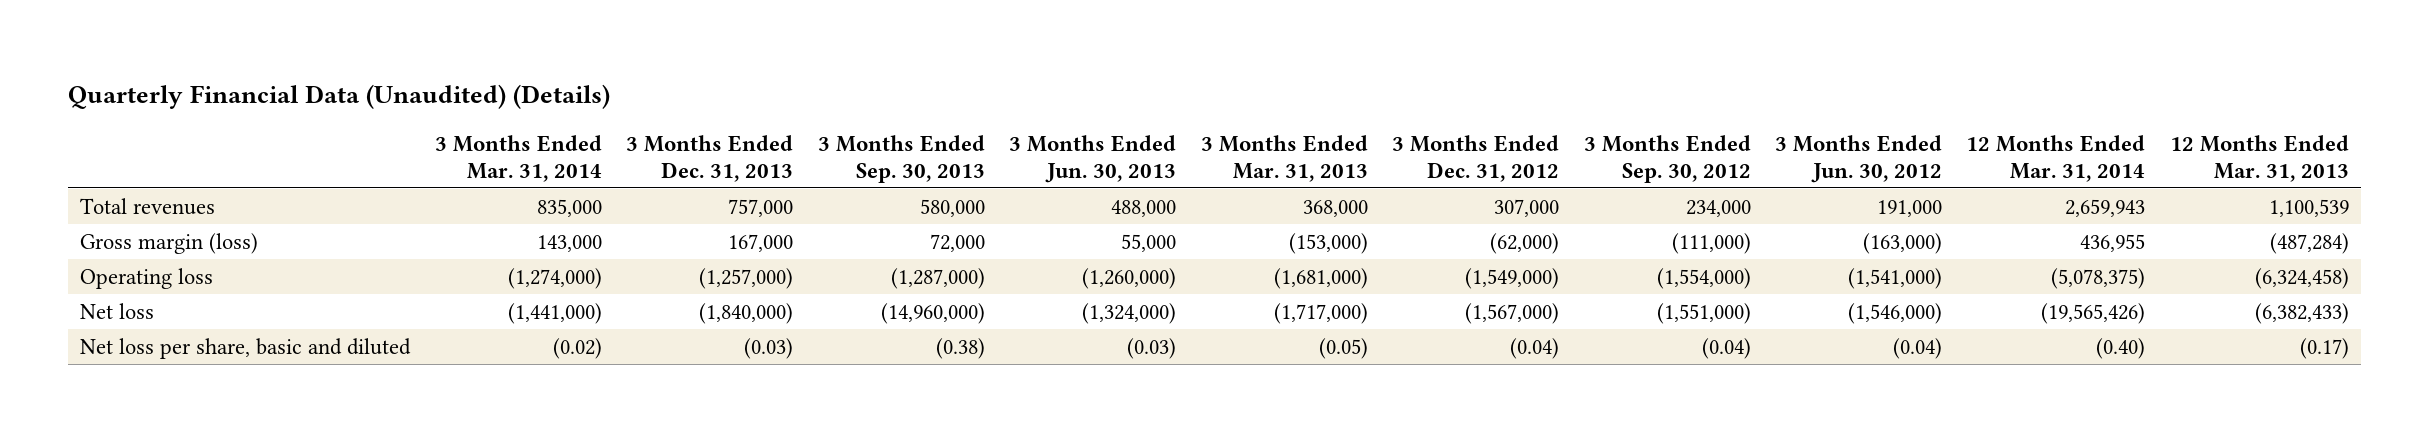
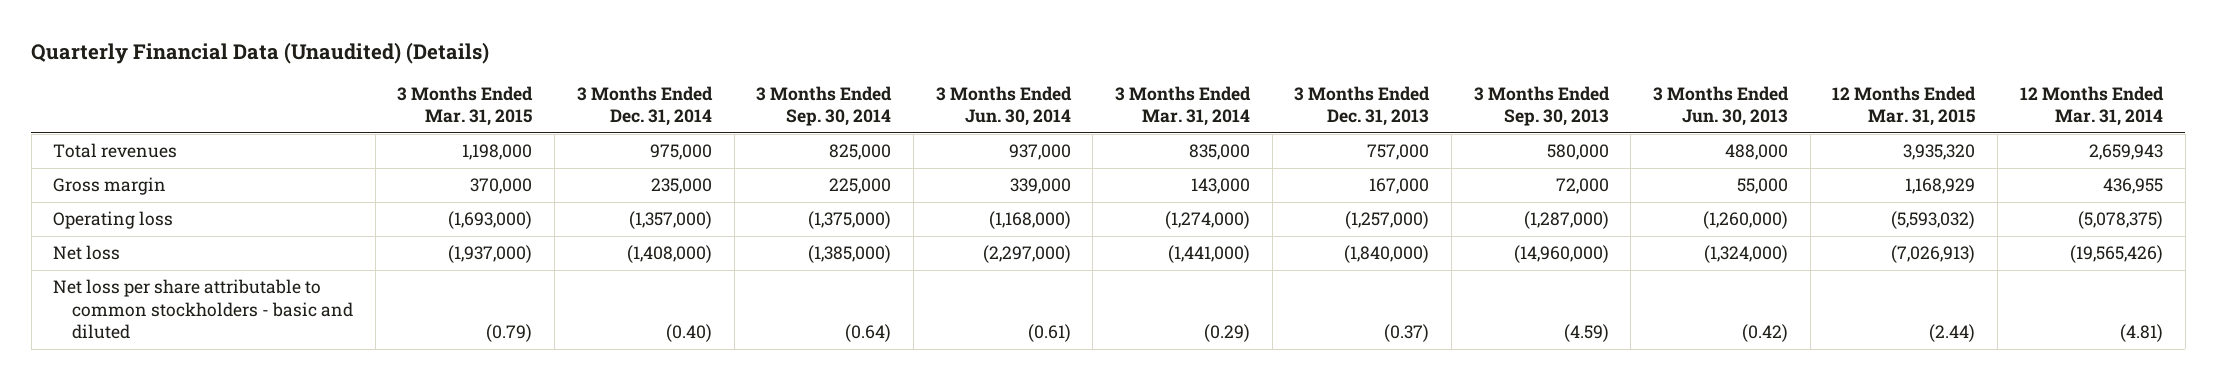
[1200,134,1368,182] 3 Months Ended Mar. 31, 2013 -> none
[1392,134,1560,182] 3 Months Ended Dec. 31, 2012 -> none
[1583,134,1751,183] 3 Months Ended Sep. 30, 2012 -> none
[1775,134,1943,183] 3 Months Ended Jun. 30, 2012 -> none
[2169,134,2349,182] 12 Months Ended Mar. 31, 2013 -> none
none -> [397,85,534,127] 3 Months Ended Mar. 31, 2015
none -> [576,85,713,127] 3 Months Ended Dec. 31, 2014
none -> [756,85,893,127] 3 Months Ended Sep. 30, 2014
none -> [935,85,1072,127] 3 Months Ended Jun. 30, 2014
none -> [1832,85,1977,127] 12 Months Ended Mar. 31, 2015
[80,232,259,254] Gross margin (loss) -> [53,177,167,196] Gross margin
[80,337,412,359] Net loss per share, basic and diluted -> [53,279,354,340] Net loss per share attributable to common stockholders - basic and diluted
[552,337,602,359] (0.02) -> [1203,324,1250,343] (0.29)
[744,337,794,359] (0.03) -> [1384,324,1430,343] (0.37)
[935,337,985,359] (0.38) -> [1563,324,1609,343] (4.59)
[1127,337,1177,359] (0.03) -> [1742,324,1789,343] (0.42)
[2096,337,2146,359] (0.40) -> [2119,324,2163,343] (4.81)

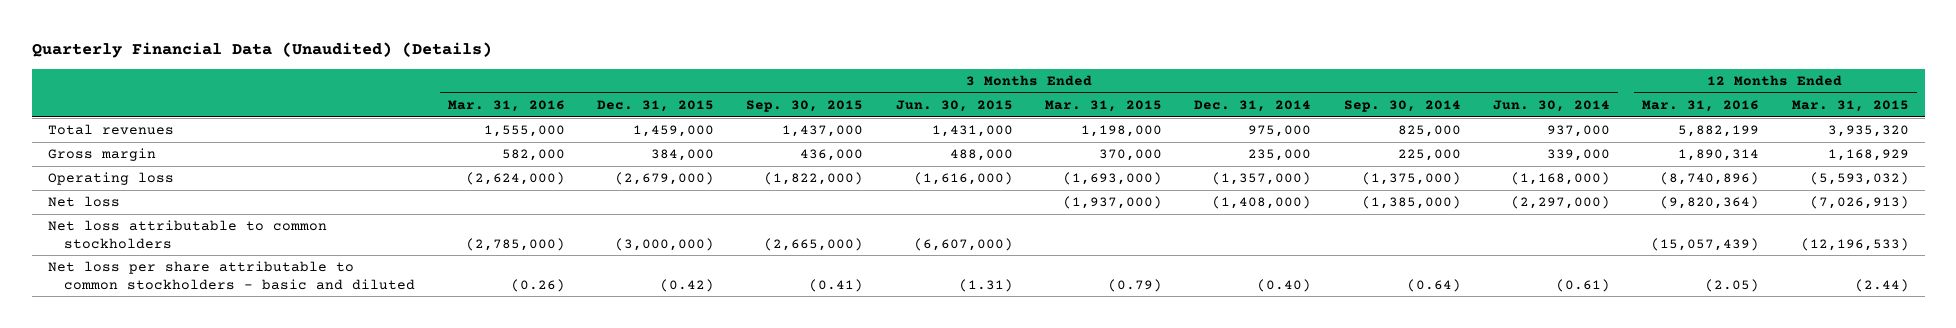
[1114,85,1251,127] 3 Months Ended Mar. 31, 2014 -> none
[1294,85,1431,127] 3 Months Ended Dec. 31, 2013 -> none
[1473,85,1610,127] 3 Months Ended Sep. 30, 2013 -> none
[1653,85,1790,127] 3 Months Ended Jun. 30, 2013 -> none
[2019,85,2164,127] 12 Months Ended Mar. 31, 2014 -> none
none -> [447,100,565,113] Mar. 31, 2016
none -> [597,100,715,113] Dec. 31, 2015
none -> [746,100,864,113] Sep. 30, 2015
none -> [895,100,1013,113] Jun. 30, 2015
none -> [1642,100,1760,113] Mar. 31, 2016
none -> [47,220,327,249] Net loss attributable to common stockholders

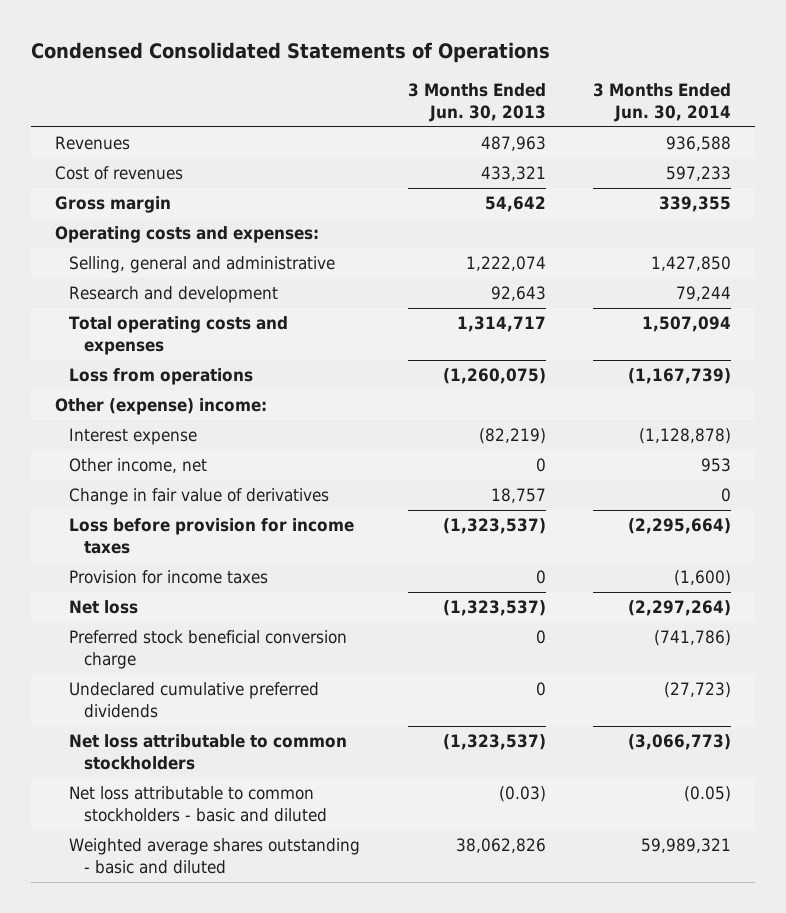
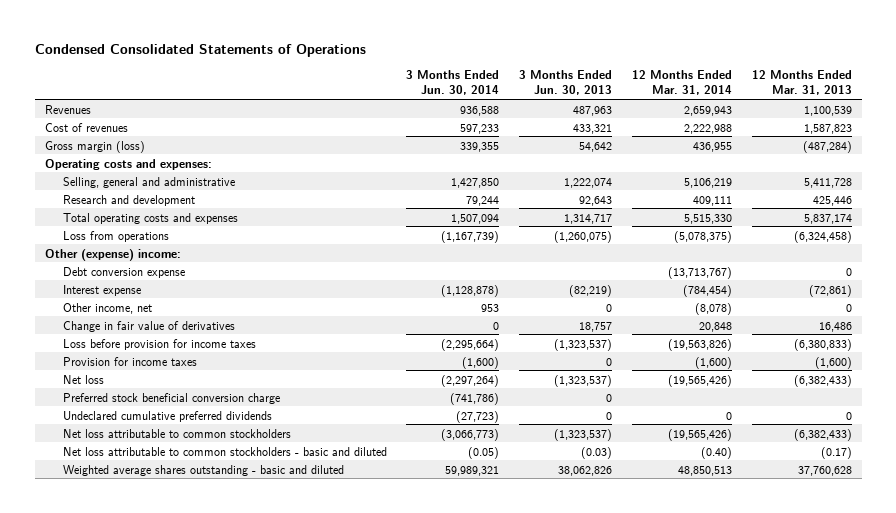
none -> [632,70,733,96] 12 Months Ended Mar. 31, 2014
none -> [751,70,852,96] 12 Months Ended Mar. 31, 2013
[54,196,171,214] Gross margin -> [44,140,145,153] Gross margin (loss)
none -> [62,266,185,278] Debt conversion expense

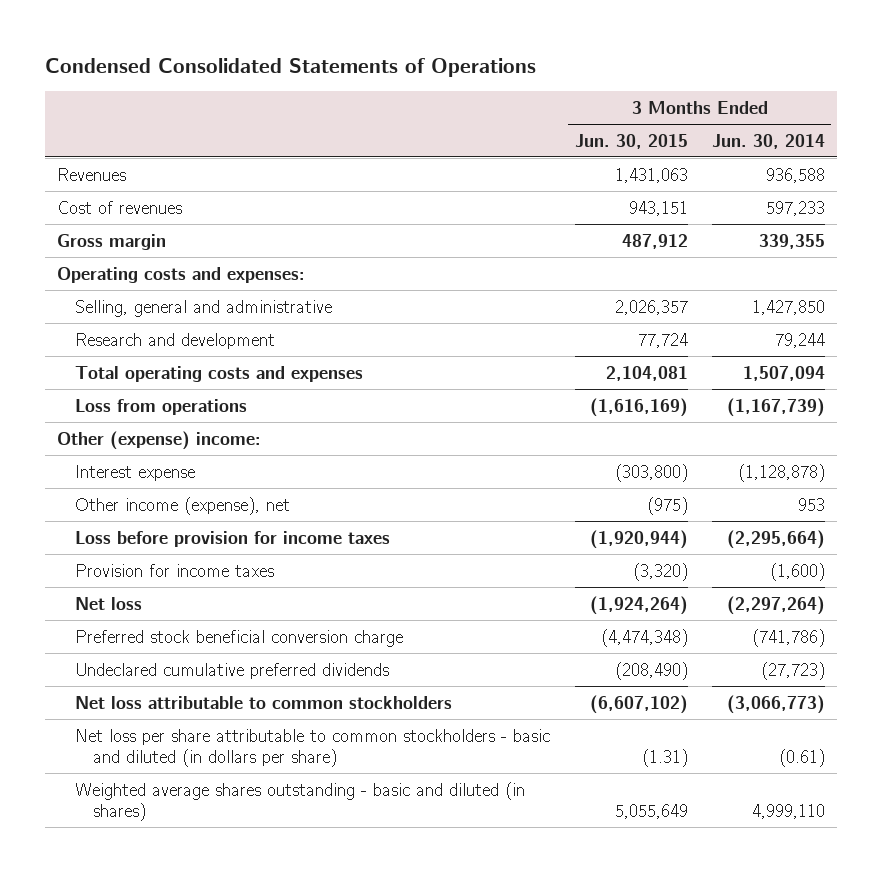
[519,70,613,96] 3 Months Ended Jun. 30, 2013 -> none
[632,70,733,96] 12 Months Ended Mar. 31, 2014 -> none
[751,70,852,96] 12 Months Ended Mar. 31, 2013 -> none
none -> [574,133,688,149] Jun. 30, 2015
[44,140,145,153] Gross margin (loss) -> [57,233,167,250] Gross margin
[62,266,185,278] Debt conversion expense -> none
[62,320,235,332] Change in fair value of derivatives -> none
[62,302,152,314] Other income, net -> [75,496,291,515] Other income (expense), net
[62,446,387,456] Net loss attributable to common stockholders - basic and diluted -> [75,728,551,767] Net loss per share attributable to common stockholders - basic and diluted (in dollars per share)
[468,446,500,459] (0.05) -> [779,748,826,767] (0.61)
[62,464,344,476] Weighted average shares outstanding - basic and diluted -> [75,781,526,821] Weighted average shares outstanding - basic and diluted (in shares)
[445,465,500,476] 59,989,321 -> [752,803,826,819] 4,999,110

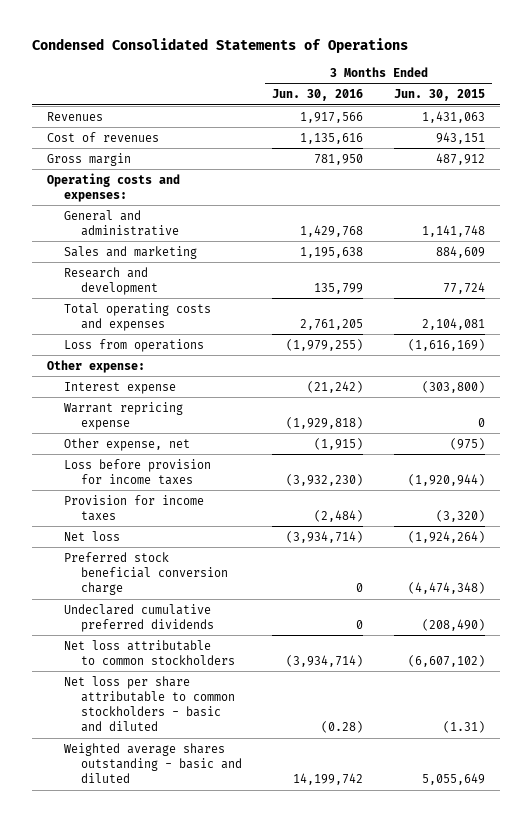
[712,133,826,149] Jun. 30, 2014 -> none
none -> [272,89,364,102] Jun. 30, 2016
[75,299,333,317] Selling, general and administrative -> [64,209,180,236] General and administrative
[614,299,688,315] 2,026,357 -> [421,224,485,237] 1,141,748
none -> [64,245,198,259] Sales and marketing
[57,430,262,450] Other (expense) income: -> [47,359,146,373] Other expense:
none -> [64,401,184,430] Warrant repricing expense
[75,496,291,515] Other income (expense), net -> [64,437,191,451] Other expense, net
[75,728,551,767] Net loss per share attributable to common stockholders - basic and diluted (in dollars per share) -> [64,675,236,733] Net loss per share attributable to common stockholders - basic and diluted
[75,781,526,821] Weighted average shares outstanding - basic and diluted (in shares) -> [64,742,243,784] Weighted average shares outstanding - basic and diluted

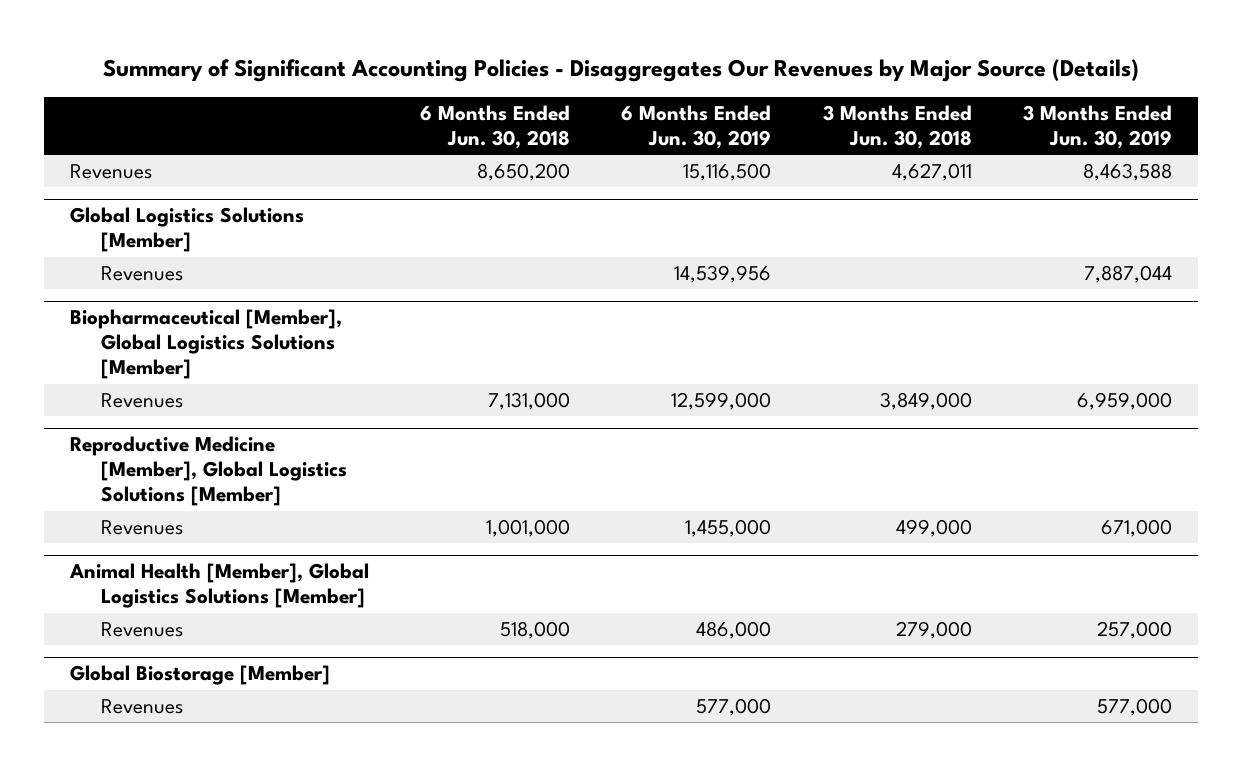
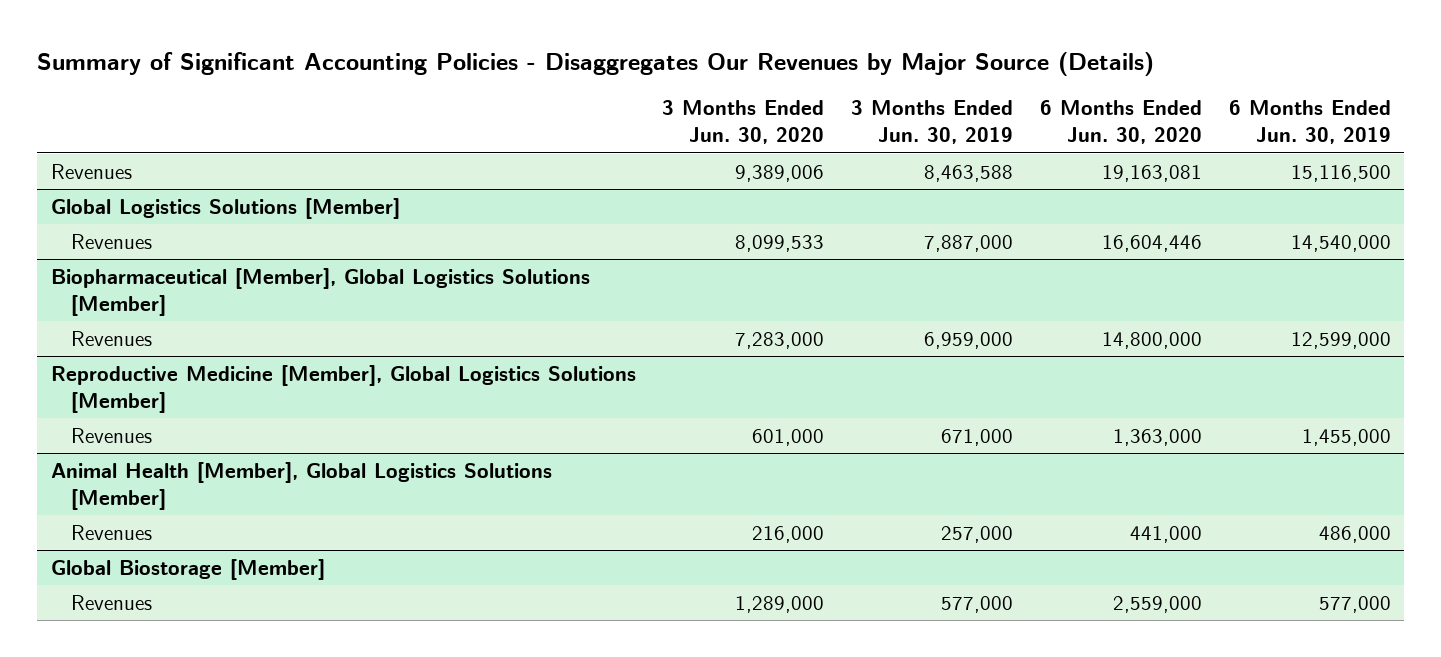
[419,105,570,149] 6 Months Ended Jun. 30, 2018 -> none
[822,105,972,149] 3 Months Ended Jun. 30, 2018 -> none
none -> [662,100,825,145] 3 Months Ended Jun. 30, 2020
none -> [1040,100,1203,145] 6 Months Ended Jun. 30, 2020
[674,265,772,284] 14,539,956 -> [1290,234,1391,252] 14,540,000
[1084,265,1173,284] 7,887,044 -> [924,234,1014,252] 7,887,000

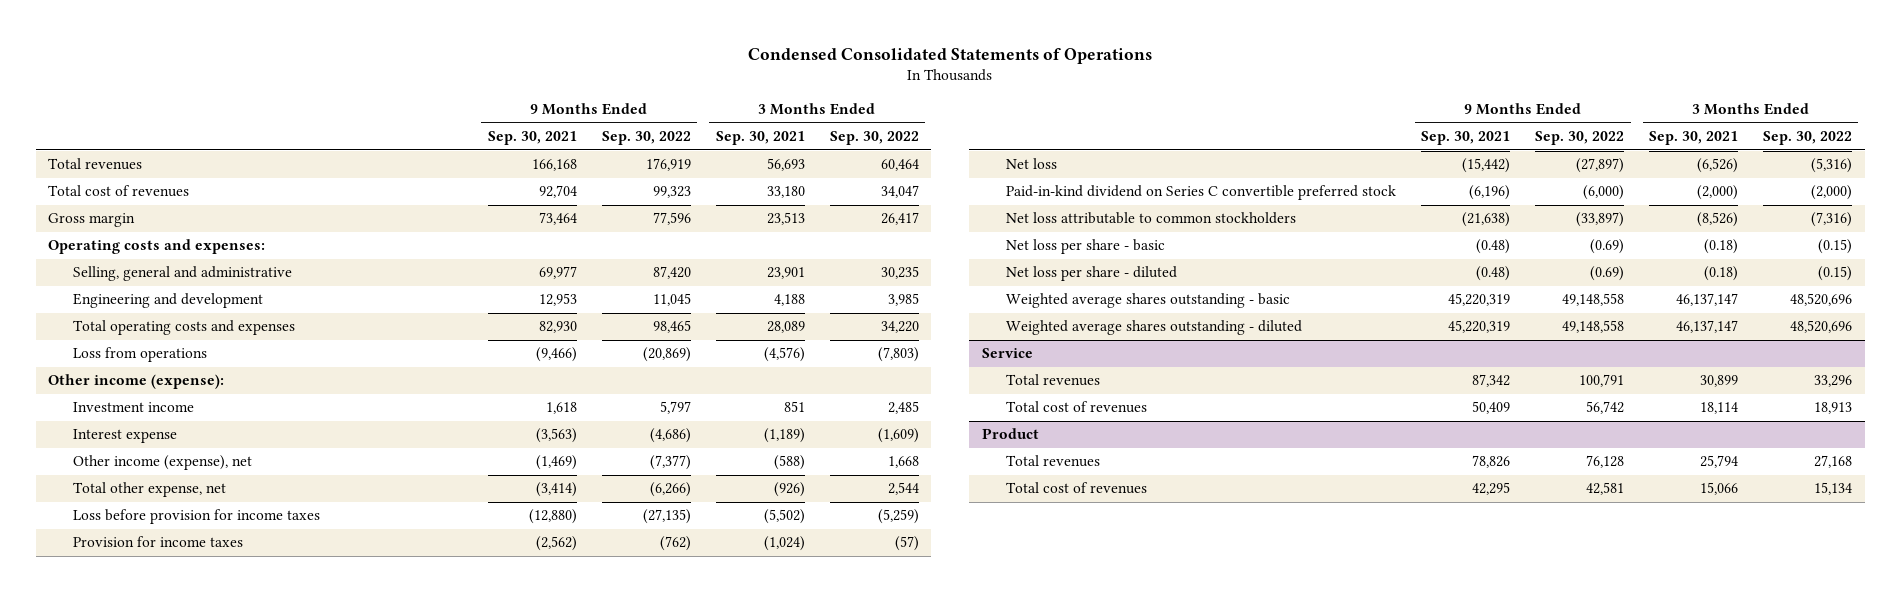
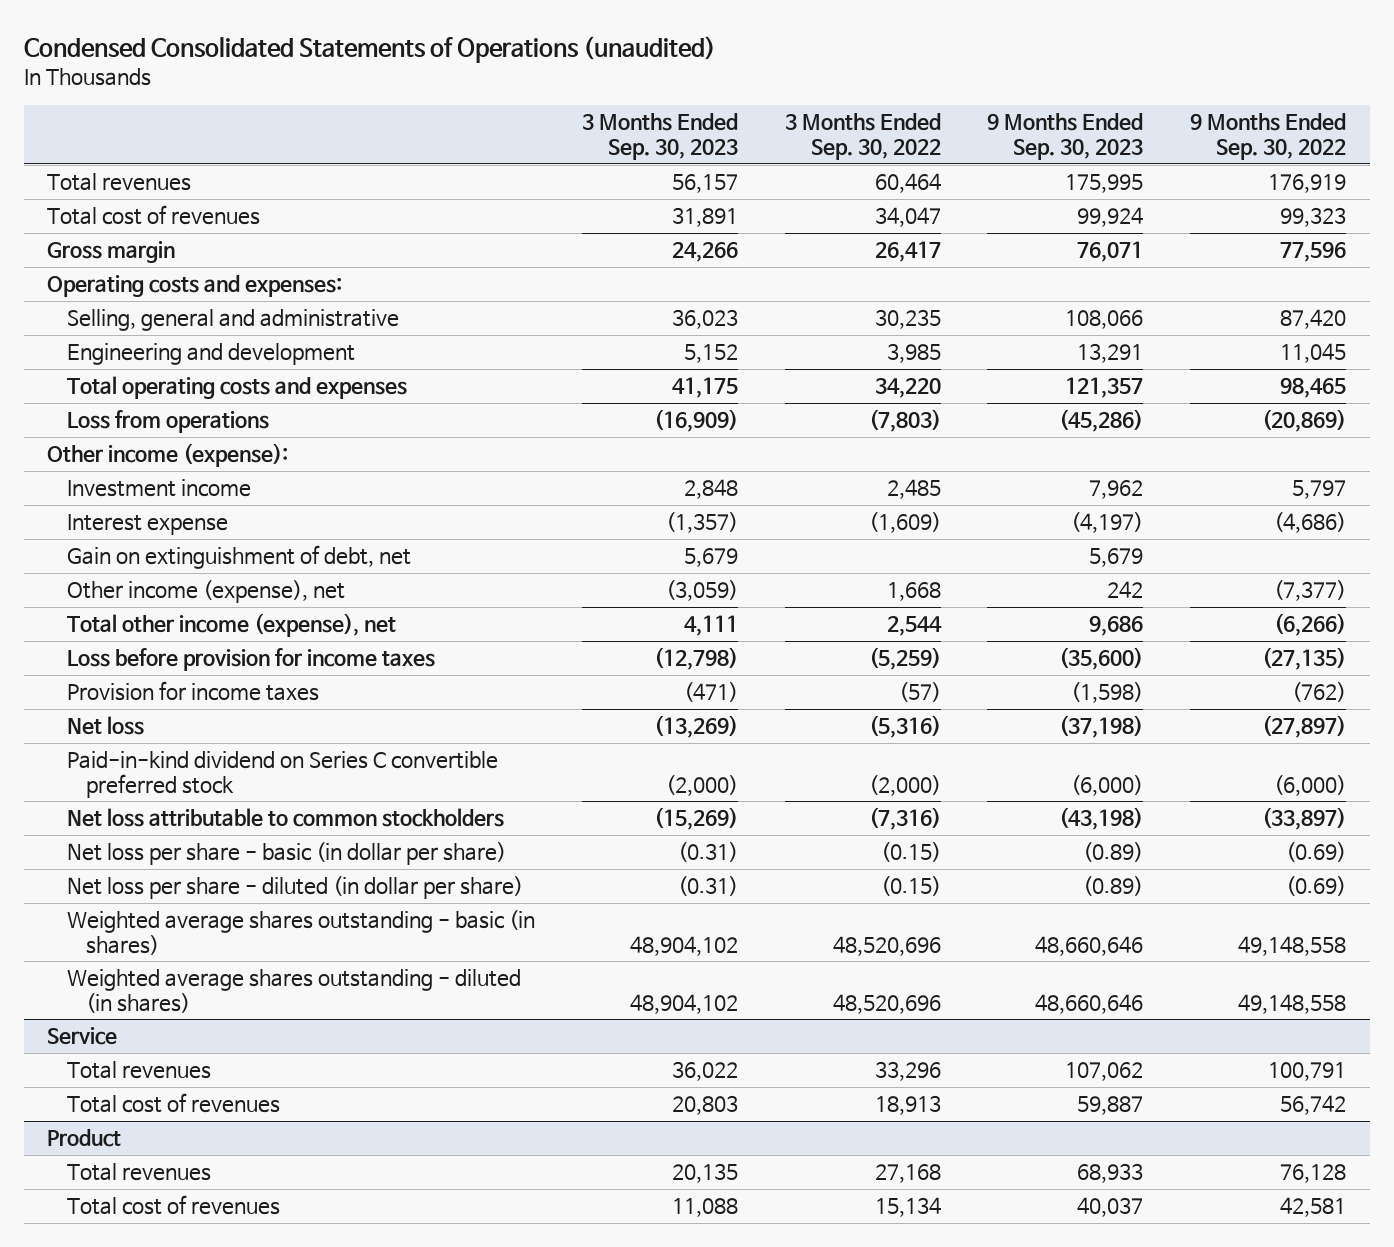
[748,47,1153,64] Condensed Consolidated Statements of Operations -> [24,36,717,64] Condensed Consolidated Statements of Operations (unaudited)
[487,131,577,146] Sep. 30, 2021 -> none
[715,131,805,146] Sep. 30, 2021 -> none
none -> [581,113,738,161] 3 Months Ended Sep. 30, 2023
none -> [987,113,1144,161] 9 Months Ended Sep. 30, 2023
none -> [66,545,411,570] Gain on extinguishment of debt, net
[72,482,226,498] Total other expense, net -> [66,613,396,638] Total other income (expense), net
[1006,239,1166,255] Net loss per share - basic -> [66,842,506,866] Net loss per share - basic (in dollar per share)
[1006,266,1178,282] Net loss per share - diluted -> [66,876,523,900] Net loss per share - diluted (in dollar per share)
[1006,293,1291,309] Weighted average shares outstanding - basic -> [66,910,535,956] Weighted average shares outstanding - basic (in shares)
[1006,320,1303,336] Weighted average shares outstanding - diluted -> [66,969,521,1014] Weighted average shares outstanding - diluted (in shares)

